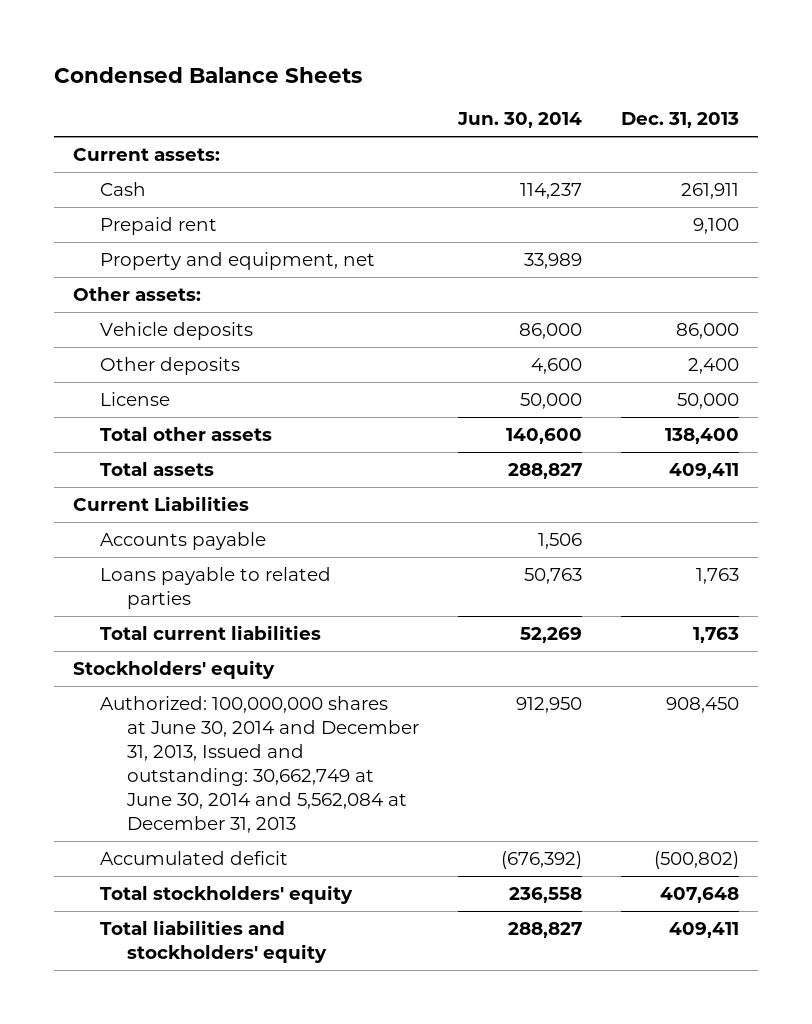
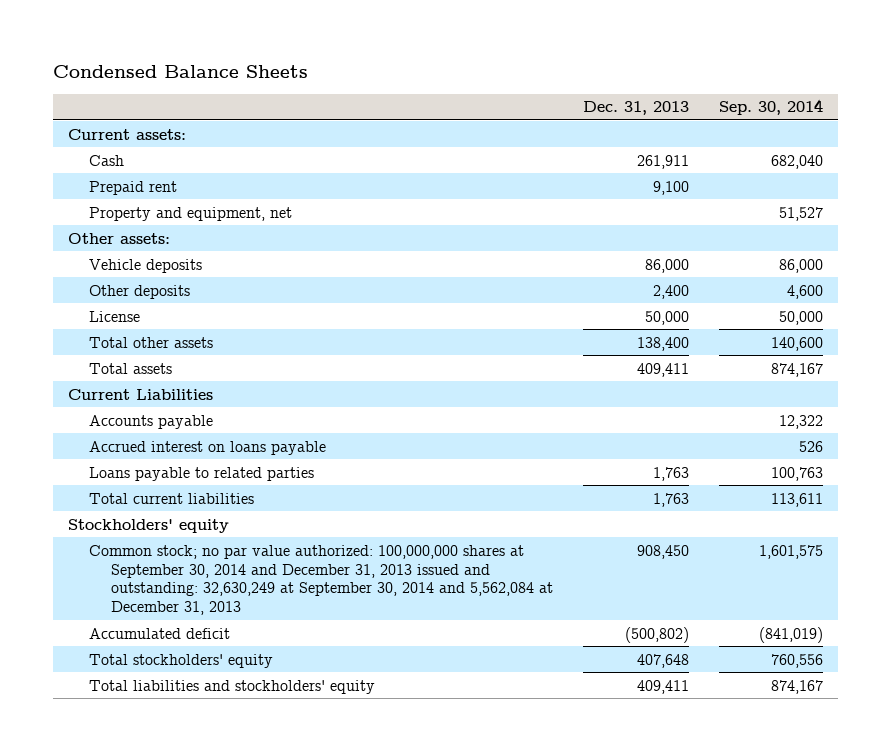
[456,112,582,129] Jun. 30, 2014 -> none
none -> [719,99,824,116] Sep. 30, 2014
none -> [89,440,327,455] Accrued interest on loans payable
[100,695,419,834] Authorized: 100,000,000 shares at June 30, 2014 and December 31, 2013, Issued and outstanding: 30,662,749 at June 30, 2014 and 5,562,084 at December 31, 2013 -> [89,544,553,616] Common stock; no par value authorized: 100,000,000 shares at September 30, 2014 and December 31, 2013 issued and outstanding: 32,630,249 at September 30, 2014 and 5,562,084 at December 31, 2013

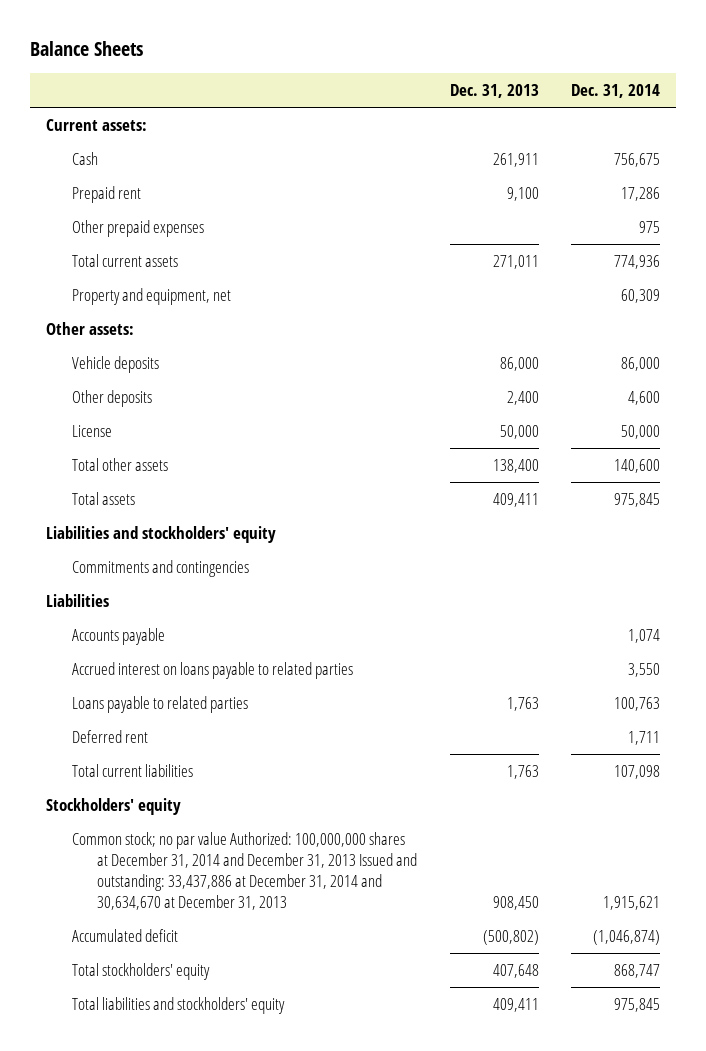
[53,64,309,78] Condensed Balance Sheets -> [29,41,143,57] Balance Sheets
[719,99,824,116] Sep. 30, 2014 -> none
none -> [571,84,661,99] Dec. 31, 2014
none -> [71,219,204,237] Other prepaid expenses
none -> [71,253,178,267] Total current assets
none -> [45,525,276,543] Liabilities and stockholders' equity
none -> [71,559,249,577] Commitments and contingencies
[68,388,214,400] Current Liabilities -> [45,593,109,607] Liabilities
[89,440,327,455] Accrued interest on loans payable -> [71,661,353,679] Accrued interest on loans payable to related parties
none -> [71,729,148,743] Deferred rent
[89,544,553,616] Common stock; no par value authorized: 100,000,000 shares at September 30, 2014 and December 31, 2013 issued and outstanding: 32,630,249 at September 30, 2014 and 5,562,084 at December 31, 2013 -> [71,831,418,910] Common stock; no par value Authorized: 100,000,000 shares at December 31, 2014 and December 31, 2013 Issued and outstanding: 33,437,886 at December 31, 2014 and 30,634,670 at December 31, 2013

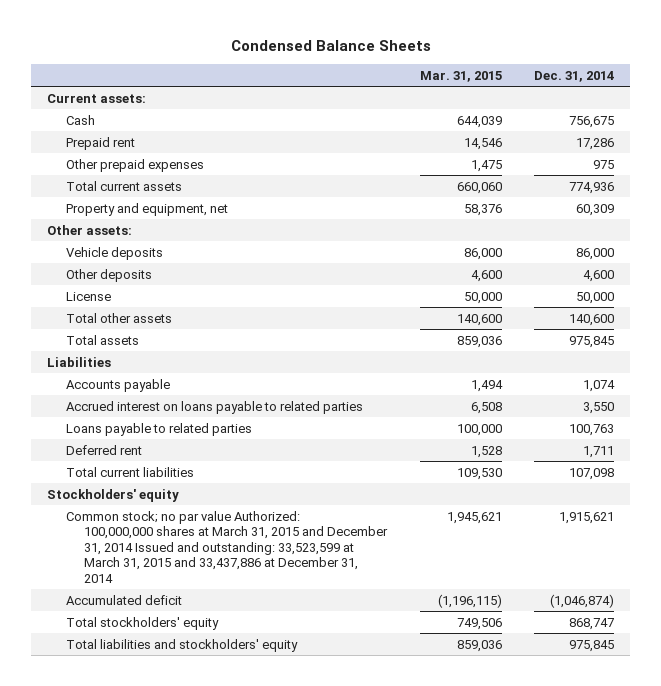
[29,41,143,57] Balance Sheets -> [230,40,431,52] Condensed Balance Sheets
[449,84,539,99] Dec. 31, 2013 -> none
none -> [419,70,502,82] Mar. 31, 2015
[45,525,276,543] Liabilities and stockholders' equity -> none
[71,559,249,577] Commitments and contingencies -> none
[71,831,418,910] Common stock; no par value Authorized: 100,000,000 shares at December 31, 2014 and December 31, 2013 Issued and outstanding: 33,437,886 at December 31, 2014 and 30,634,670 at December 31, 2013 -> [65,510,389,583] Common stock; no par value Authorized: 100,000,000 shares at March 31, 2015 and December 31, 2014 Issued and outstanding: 33,523,599 at March 31, 2015 and 33,437,886 at December 31, 2014

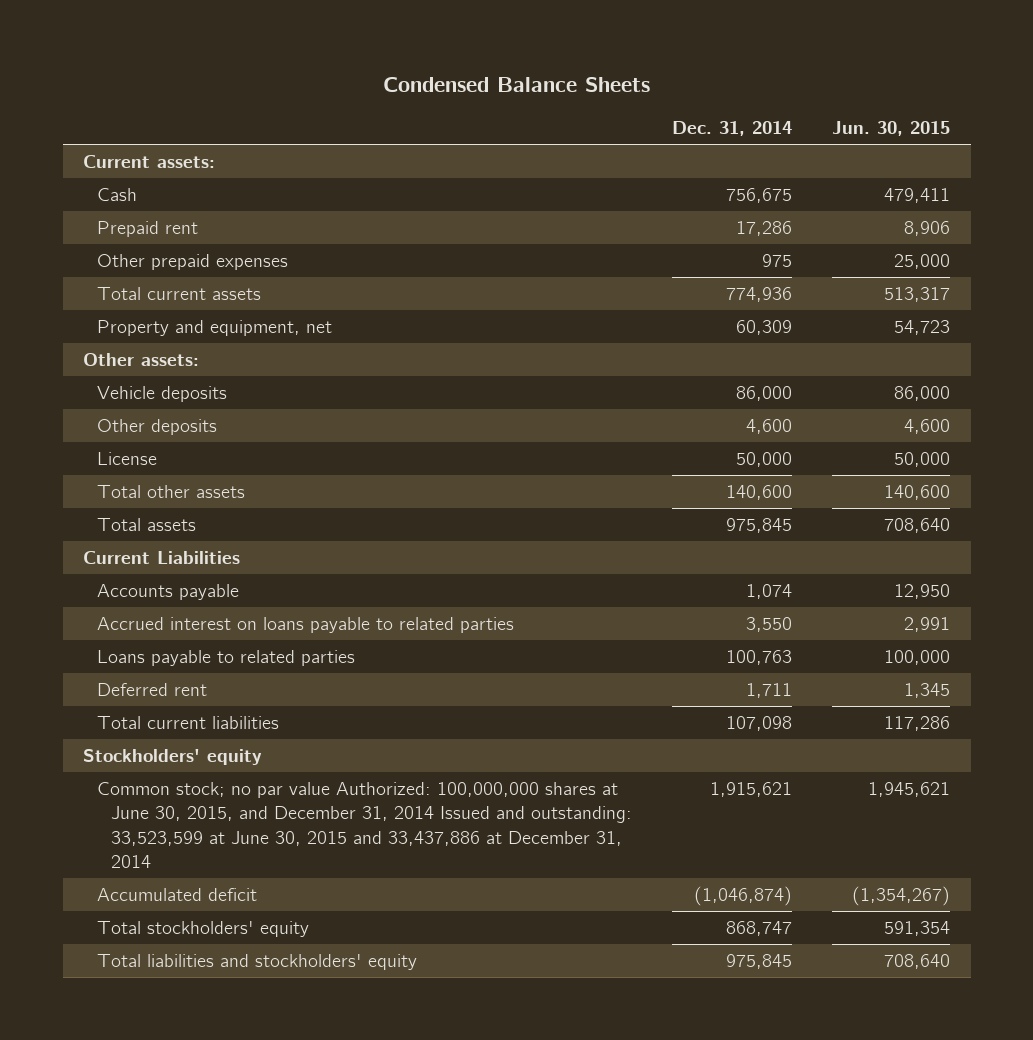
[419,70,502,82] Mar. 31, 2015 -> none
none -> [832,121,951,137] Jun. 30, 2015
[47,356,112,367] Liabilities -> [82,551,240,565] Current Liabilities
[65,510,389,583] Common stock; no par value Authorized: 100,000,000 shares at March 31, 2015 and December 31, 2014 Issued and outstanding: 33,523,599 at March 31, 2015 and 33,437,886 at December 31, 2014 -> [96,782,632,868] Common stock; no par value Authorized: 100,000,000 shares at June 30, 2015, and December 31, 2014 Issued and outstanding: 33,523,599 at June 30, 2015 and 33,437,886 at December 31, 2014

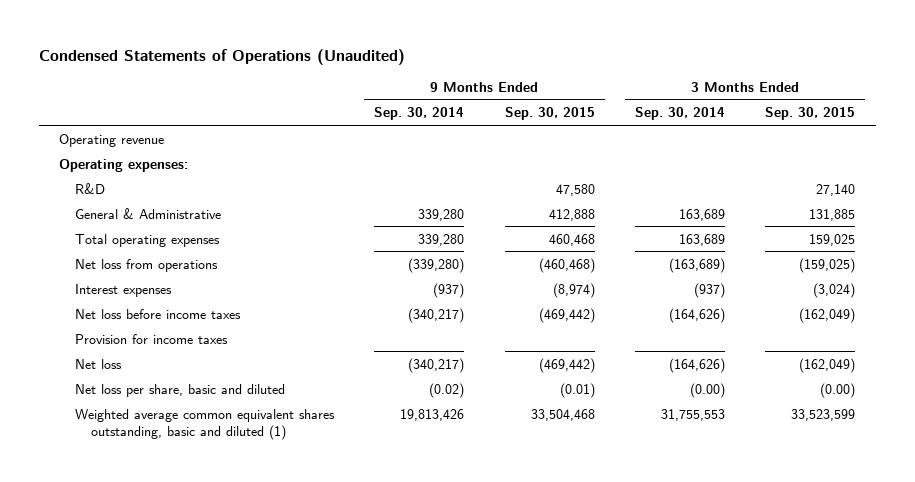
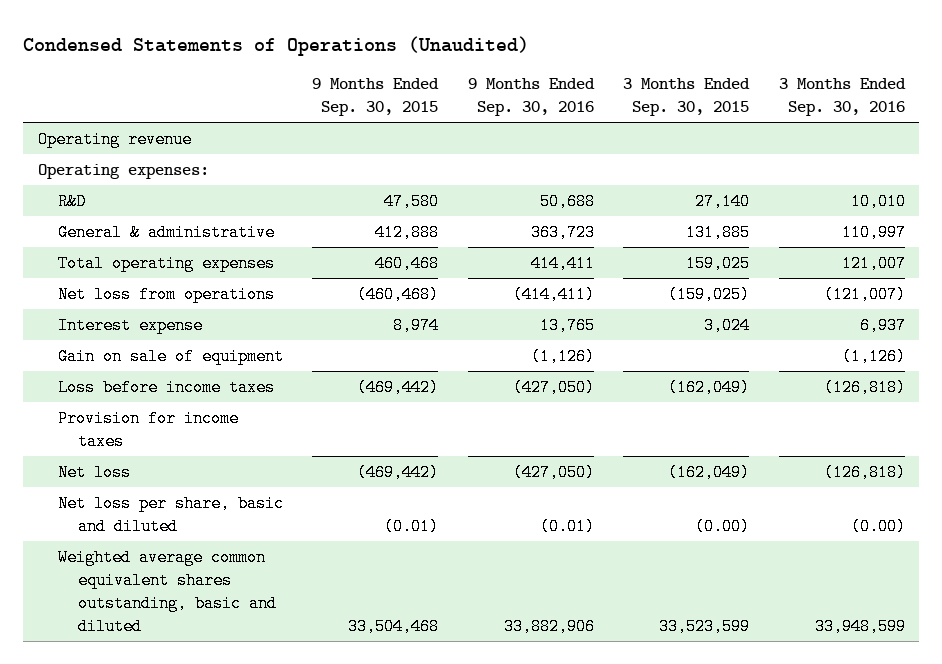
[374,107,465,121] Sep. 30, 2014 -> none
[635,107,726,121] Sep. 30, 2014 -> none
none -> [467,78,595,117] 9 Months Ended Sep. 30, 2016
none -> [778,78,906,117] 3 Months Ended Sep. 30, 2016
[74,207,221,219] General & Administrative -> [58,223,276,241] General & administrative
[74,283,172,297] Interest expenses -> [58,316,204,334] Interest expense
[552,282,595,298] (8,974) -> [393,316,440,334] 8,974
[813,282,856,298] (3,024) -> [704,316,751,334] 3,024
none -> [58,347,285,365] Gain on sale of equipment
[74,308,241,319] Net loss before income taxes -> [58,378,276,396] Loss before income taxes
[74,408,335,440] Weighted average common equivalent shares outstanding, basic and diluted (1) -> [58,548,278,635] Weighted average common equivalent shares outstanding, basic and diluted

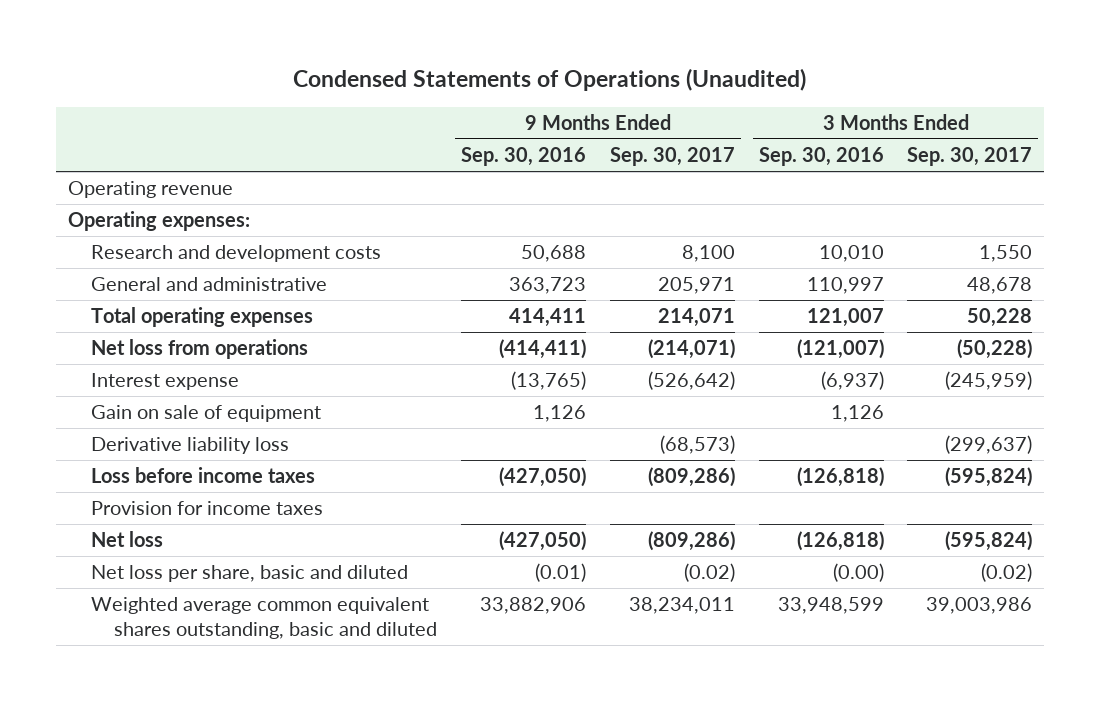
[312,78,440,117] 9 Months Ended Sep. 30, 2015 -> none
[623,78,751,117] 3 Months Ended Sep. 30, 2015 -> none
none -> [609,147,735,167] Sep. 30, 2017
none -> [907,147,1033,167] Sep. 30, 2017
[58,192,87,210] R&D -> [90,245,381,263] Research and development costs
[58,223,276,241] General & administrative -> [90,277,327,292] General and administrative
[539,316,595,334] 13,765 -> [510,371,586,391] (13,765)
[859,316,906,334] 6,937 -> [820,371,884,391] (6,937)
[530,347,595,365] (1,126) -> [532,405,586,423] 1,126
[841,347,906,365] (1,126) -> [830,405,884,423] 1,126
none -> [90,437,289,455] Derivative liability loss

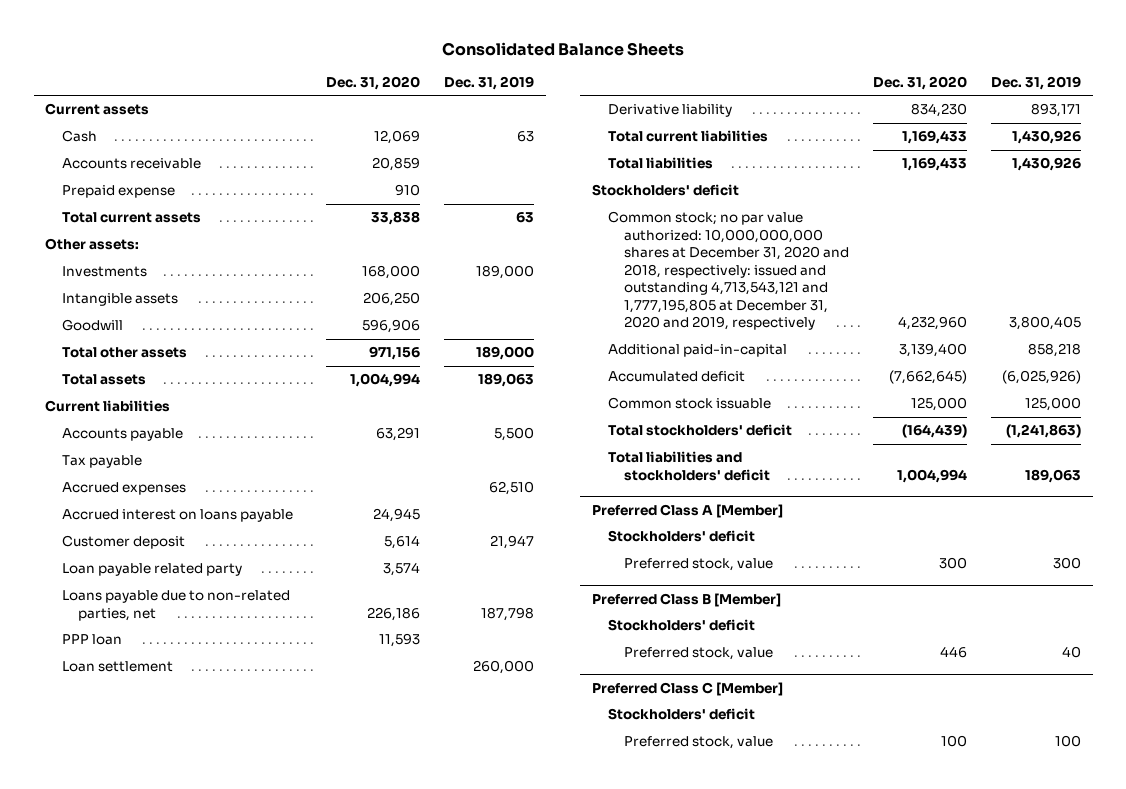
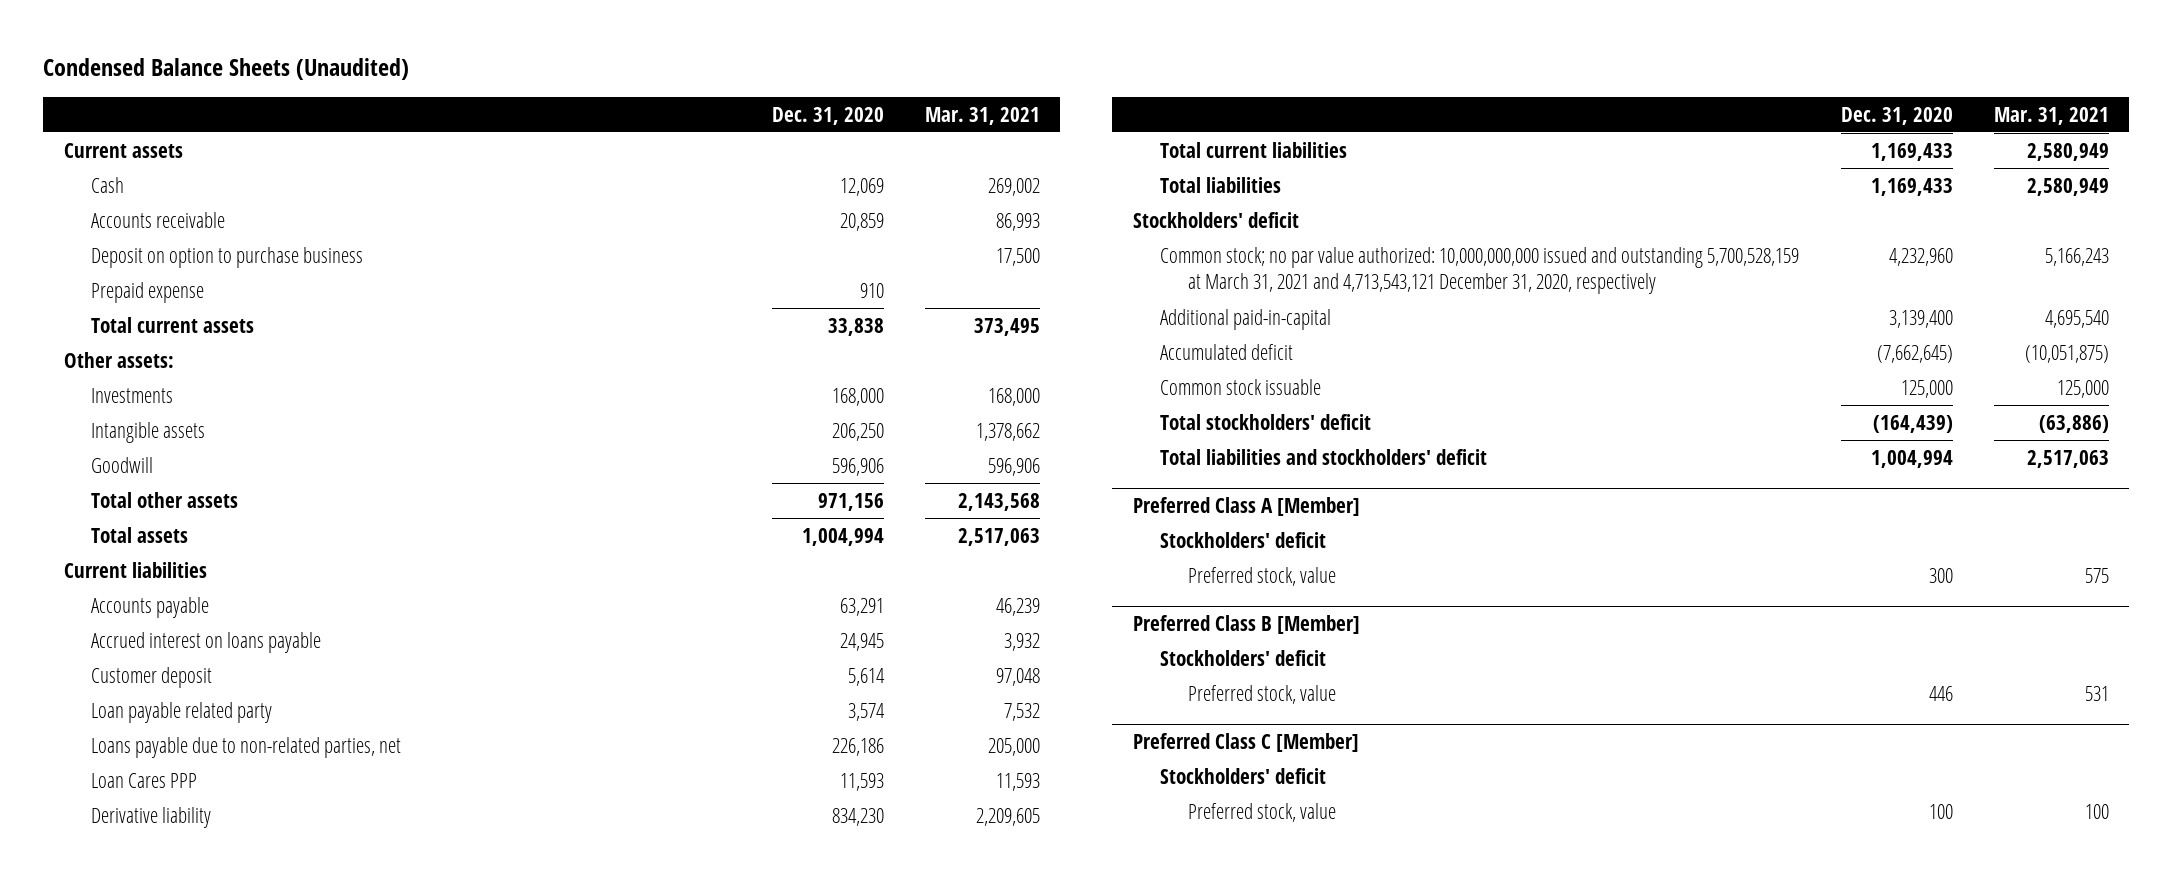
[442,41,685,56] Consolidated Balance Sheets -> [43,57,410,80] Condensed Balance Sheets (Unaudited)
[444,75,535,90] Dec. 31, 2019 -> none
none -> [924,106,1040,125] Mar. 31, 2021
none -> [91,247,364,269] Deposit on option to purchase business
[61,455,142,469] Tax payable -> none
[61,482,186,496] Accrued expenses -> none
[61,661,173,673] Loan settlement -> none
[61,634,122,646] PPP loan -> [91,773,198,789] Loan Cares PPP
[608,211,850,331] Common stock; no par value authorized: 10,000,000,000 shares at December 31, 2020 and 2018, respectively: issued and outstanding 4,713,543,121 and 1,777,195,805 at December 31, 2020 and 2019, respectively -> [1160,247,1800,295] Common stock; no par value authorized: 10,000,000,000 issued and outstanding 5,700,528,159 at March 31, 2021 and 4,713,543,121 December 31, 2020, respectively

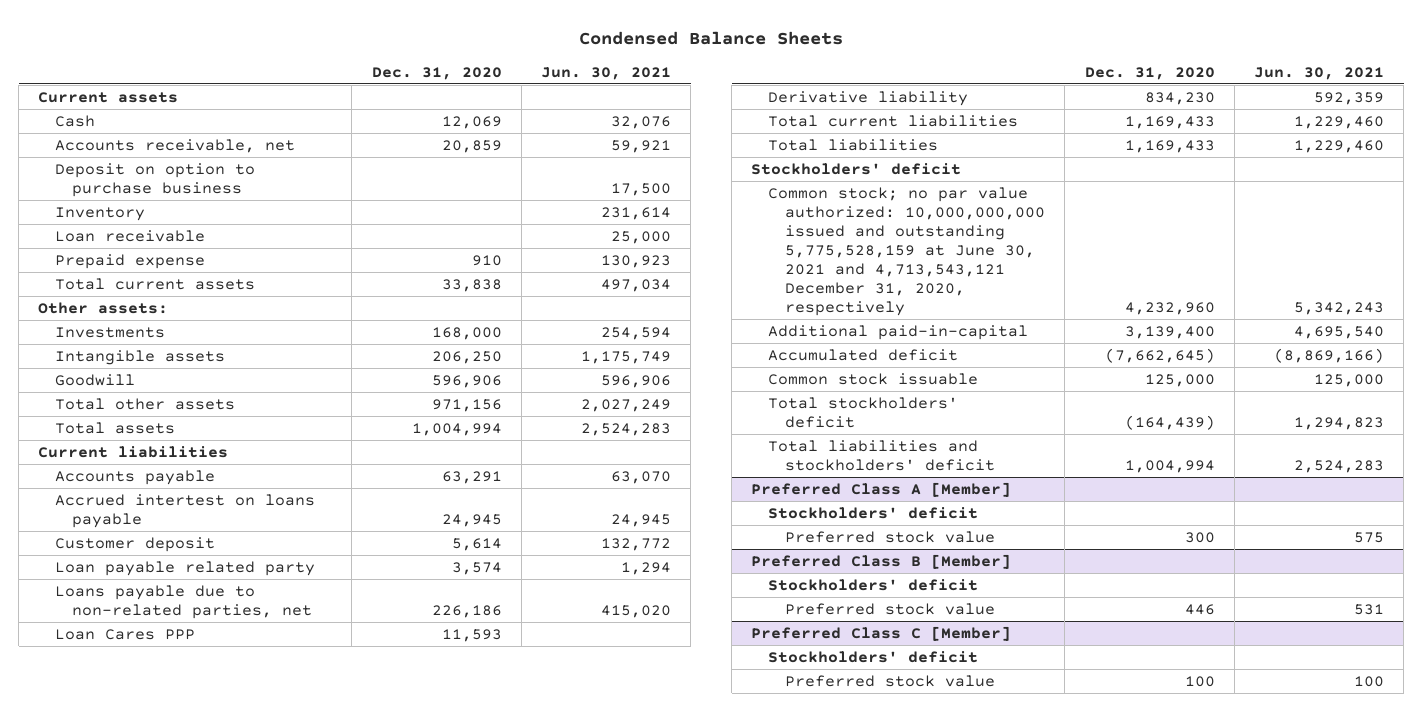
[43,57,410,80] Condensed Balance Sheets (Unaudited) -> [579,30,844,45] Condensed Balance Sheets
[924,106,1040,125] Mar. 31, 2021 -> none
none -> [540,66,671,80] Jun. 30, 2021
[91,212,226,229] Accounts receivable -> [55,138,296,153] Accounts receivable, net
none -> [55,206,146,221] Inventory
none -> [55,229,206,242] Loan receivable
[91,632,322,654] Accrued interest on loans payable -> [55,493,316,528] Accrued intertest on loans payable
[1160,247,1800,295] Common stock; no par value authorized: 10,000,000,000 issued and outstanding 5,700,528,159 at March 31, 2021 and 4,713,543,121 December 31, 2020, respectively -> [768,186,1046,316] Common stock; no par value authorized: 10,000,000,000 issued and outstanding 5,775,528,159 at June 30, 2021 and 4,713,543,121 December 31, 2020, respectively
[1187,567,1336,587] Preferred stock, value -> [785,530,996,543] Preferred stock value
[1187,685,1336,705] Preferred stock, value -> [785,602,996,615] Preferred stock value
[1187,803,1336,823] Preferred stock, value -> [785,674,996,687] Preferred stock value

